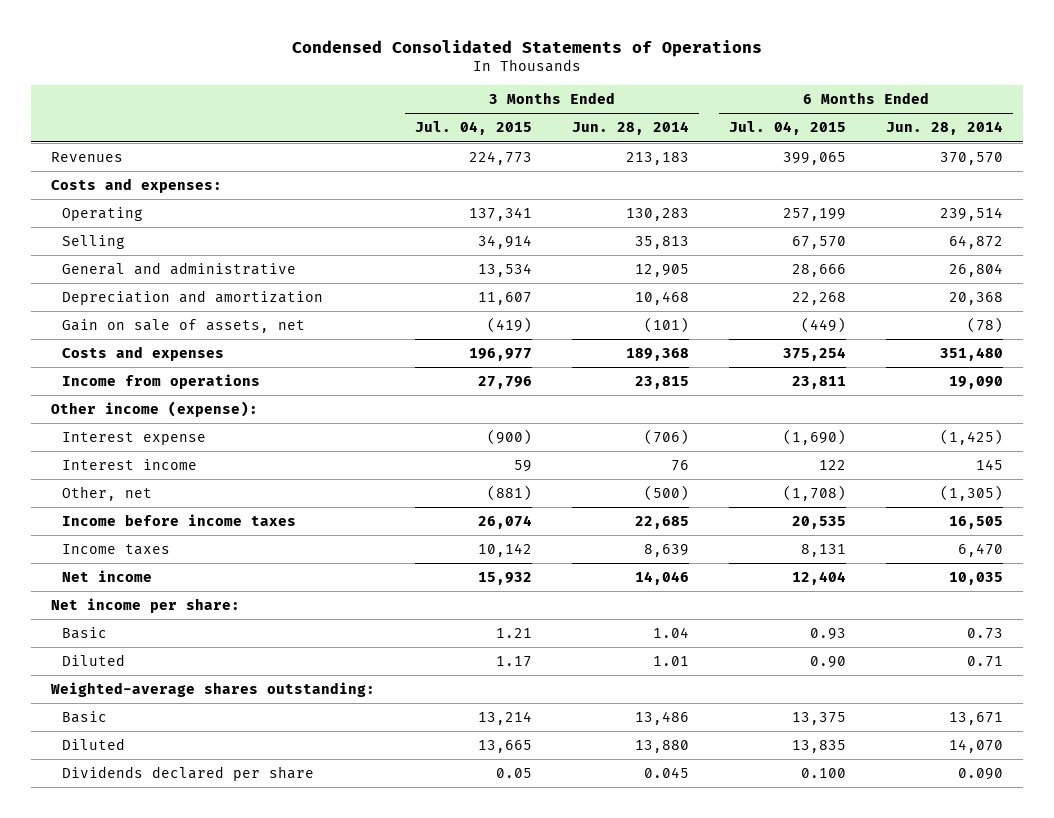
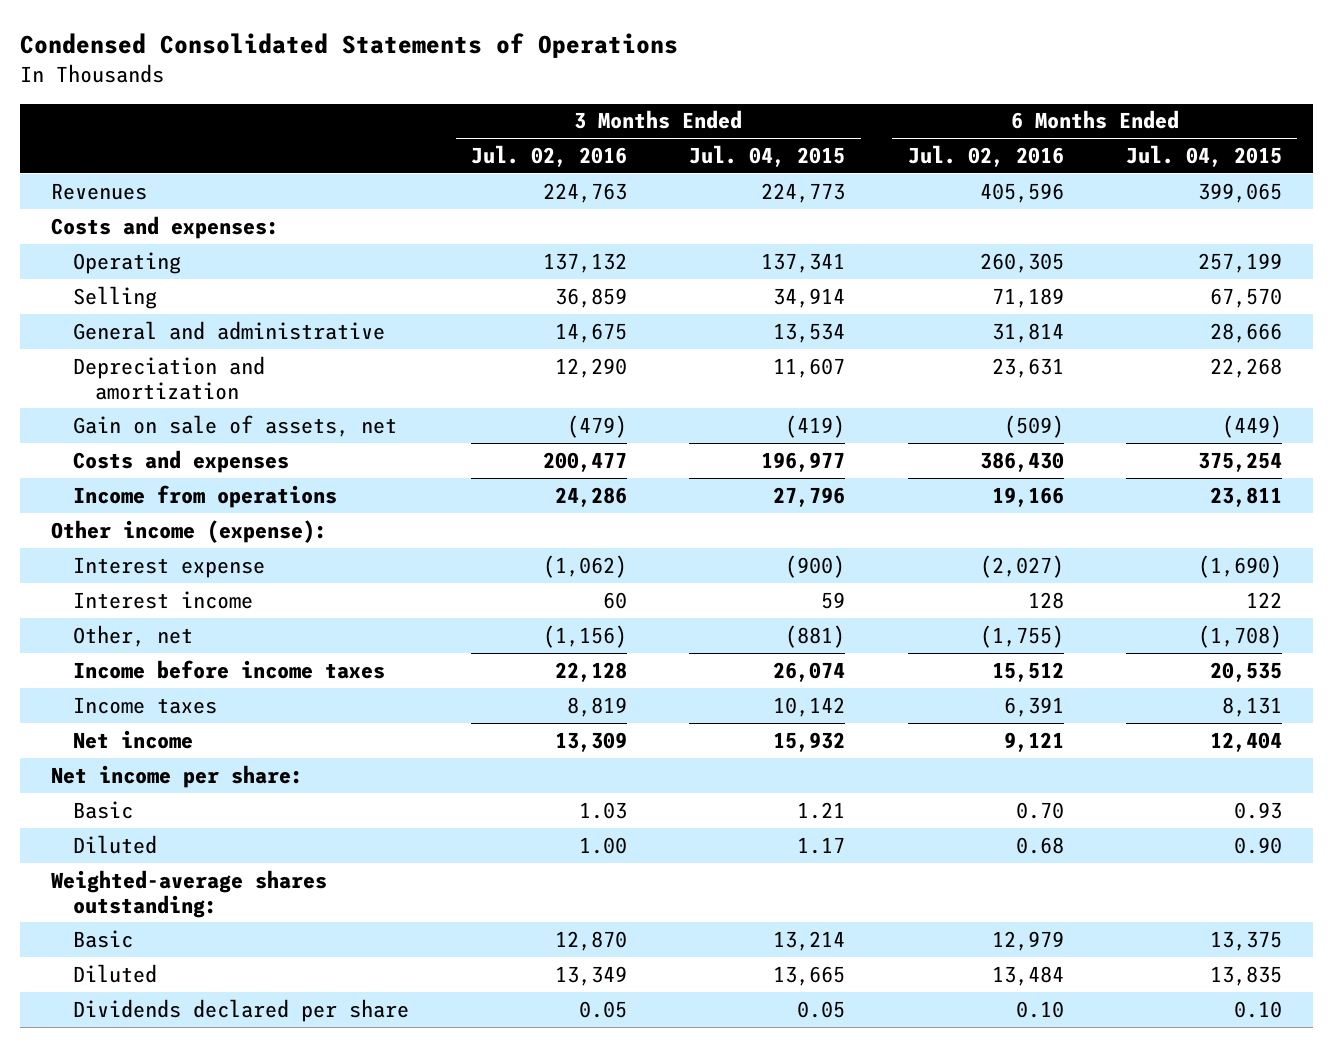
[571,121,689,136] Jun. 28, 2014 -> none
[885,121,1003,136] Jun. 28, 2014 -> none
none -> [471,144,628,167] Jul. 02, 2016
none -> [907,144,1064,167] Jul. 02, 2016
[800,767,846,778] 0.100 -> [1233,1000,1282,1018] 0.10

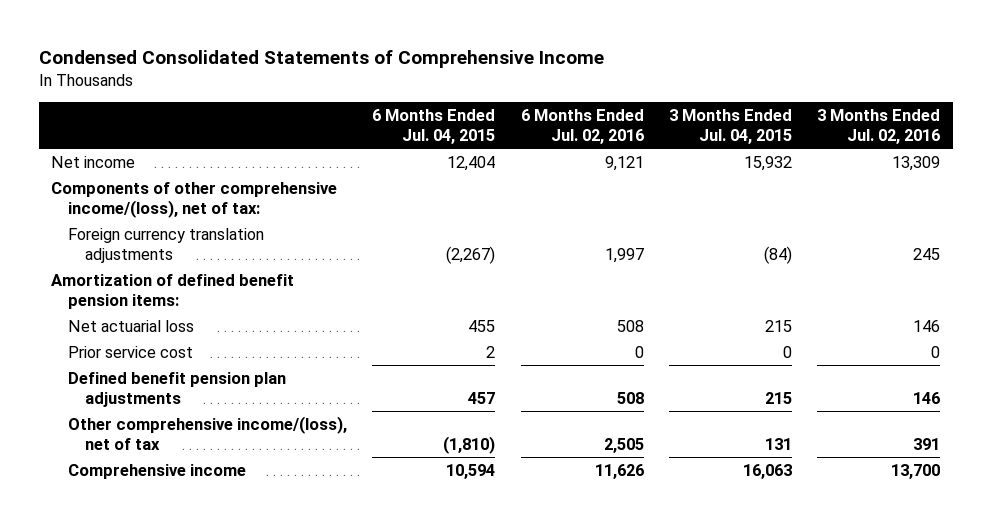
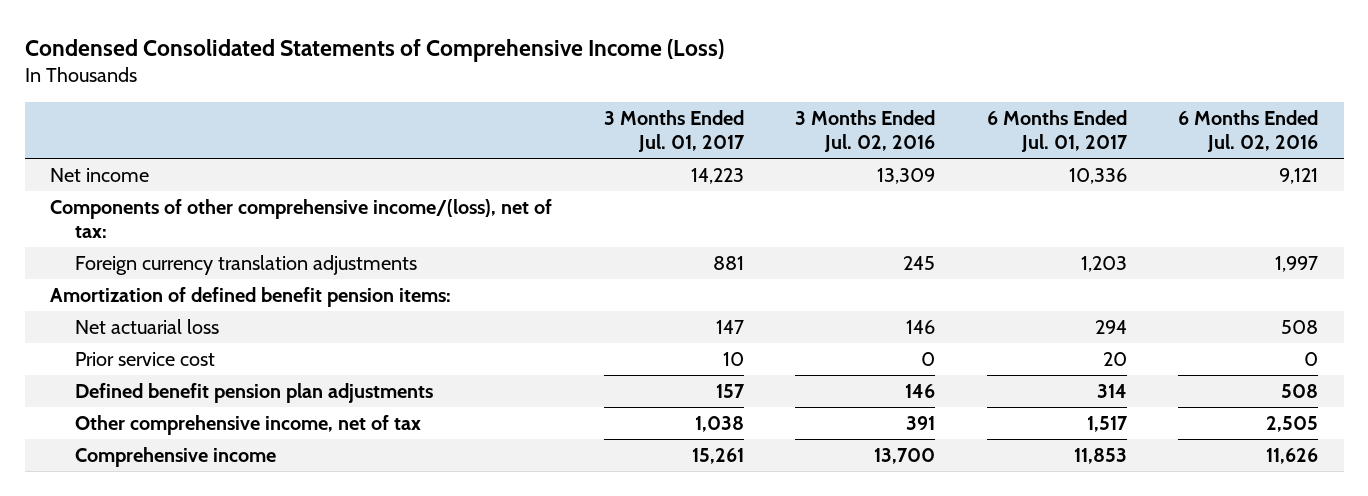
[38,49,604,68] Condensed Consolidated Statements of Comprehensive Income -> [24,38,724,62] Condensed Consolidated Statements of Comprehensive Income (Loss)
[372,108,496,145] 6 Months Ended Jul. 04, 2015 -> none
[668,108,792,145] 3 Months Ended Jul. 04, 2015 -> none
none -> [603,110,745,153] 3 Months Ended Jul. 01, 2017
none -> [986,110,1128,153] 6 Months Ended Jul. 01, 2017
[68,415,348,450] Other comprehensive income/(loss), net of tax -> [74,414,421,435] Other comprehensive income, net of tax

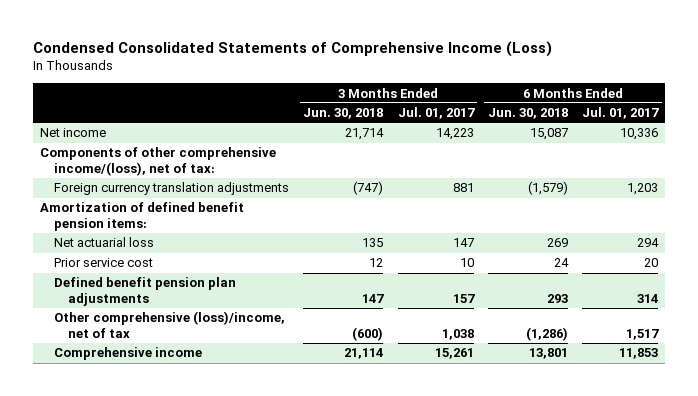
[795,110,936,153] 3 Months Ended Jul. 02, 2016 -> none
[1178,110,1319,153] 6 Months Ended Jul. 02, 2016 -> none
none -> [303,108,384,120] Jun. 30, 2018
none -> [487,108,568,120] Jun. 30, 2018
[74,414,421,435] Other comprehensive income, net of tax -> [53,311,285,339] Other comprehensive (loss)/income, net of tax

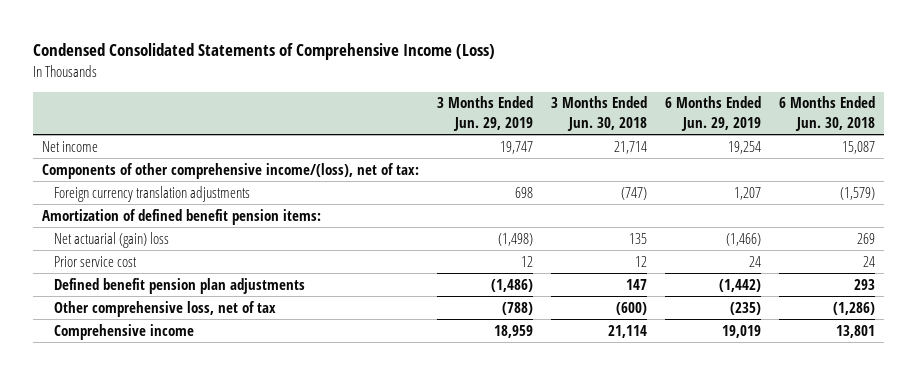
[397,107,475,120] Jul. 01, 2017 -> none
[582,107,660,120] Jul. 01, 2017 -> none
none -> [437,96,534,131] 3 Months Ended Jun. 29, 2019
none -> [665,96,762,131] 6 Months Ended Jun. 29, 2019
[53,237,154,248] Net actuarial loss -> [53,231,169,248] Net actuarial (gain) loss
[53,311,285,339] Other comprehensive (loss)/income, net of tax -> [53,300,276,317] Other comprehensive loss, net of tax

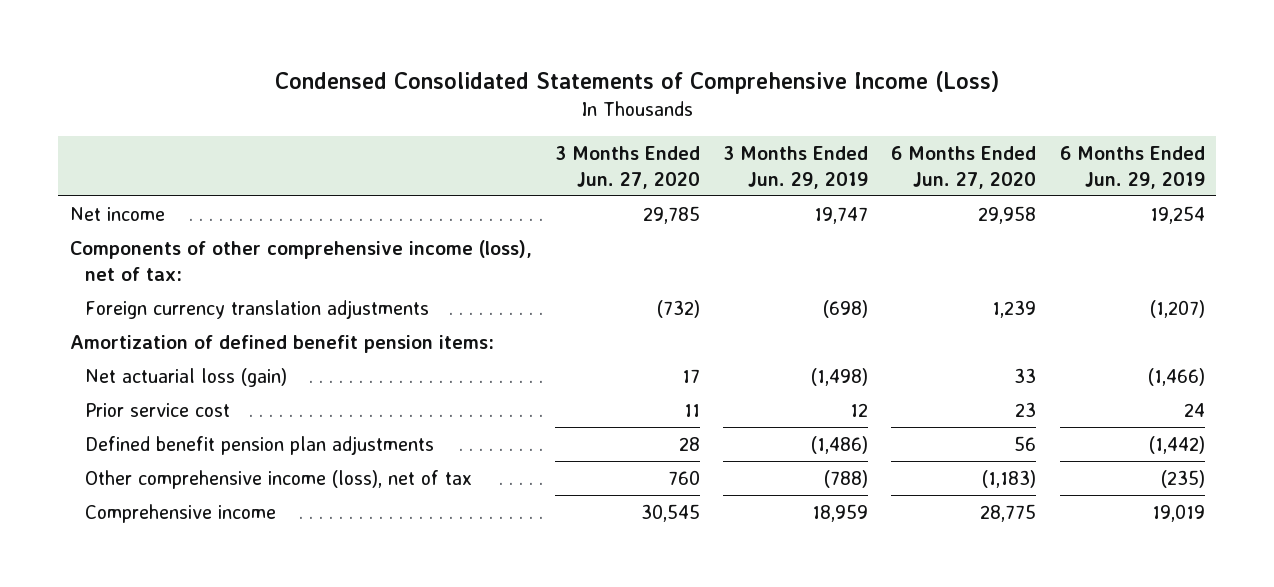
[551,96,648,131] 3 Months Ended Jun. 30, 2018 -> none
[779,96,876,131] 6 Months Ended Jun. 30, 2018 -> none
none -> [554,145,700,189] 3 Months Ended Jun. 27, 2020
none -> [891,145,1037,189] 6 Months Ended Jun. 27, 2020
[42,162,420,179] Components of other comprehensive income/(loss), net of tax: -> [69,239,532,281] Components of other comprehensive income (loss), net of tax:
[515,186,534,198] 698 -> [823,299,869,318] (698)
[734,186,762,200] 1,207 -> [1149,299,1205,318] (1,207)
[53,231,169,248] Net actuarial (gain) loss -> [84,367,287,387] Net actuarial loss (gain)
[53,300,276,317] Other comprehensive loss, net of tax -> [84,469,472,489] Other comprehensive income (loss), net of tax

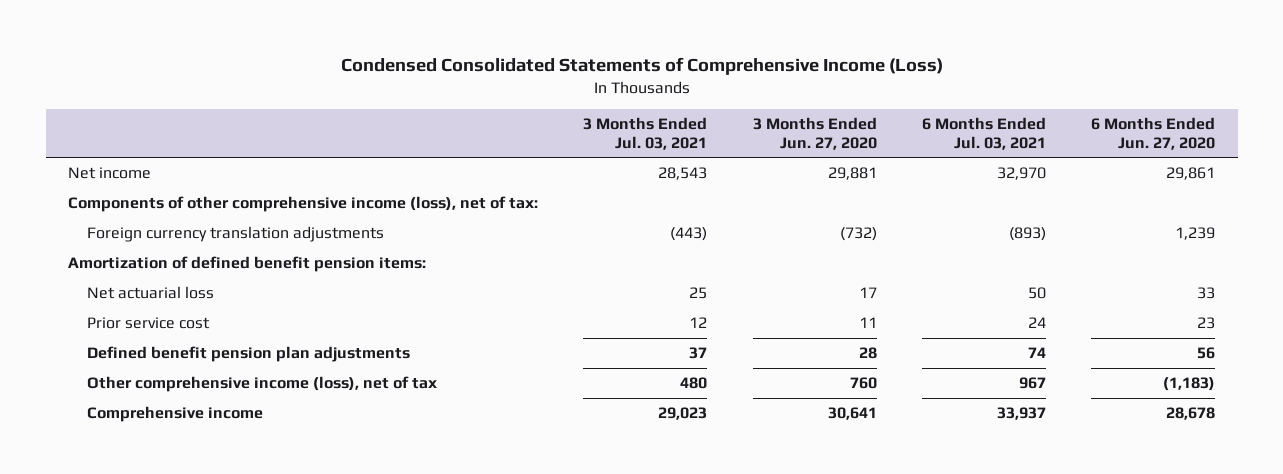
[723,145,869,189] 3 Months Ended Jun. 29, 2019 -> none
[1059,145,1205,189] 6 Months Ended Jun. 29, 2019 -> none
none -> [583,116,708,150] 3 Months Ended Jul. 03, 2021
none -> [921,116,1046,150] 6 Months Ended Jul. 03, 2021
[642,205,700,224] 29,785 -> [827,167,877,181] 29,881
[978,205,1037,224] 29,958 -> [1165,167,1215,181] 29,861
[84,367,287,387] Net actuarial loss (gain) -> [87,286,215,300] Net actuarial loss
[640,503,700,522] 30,545 -> [827,407,877,421] 30,641
[980,503,1037,522] 28,775 -> [1165,407,1215,421] 28,678

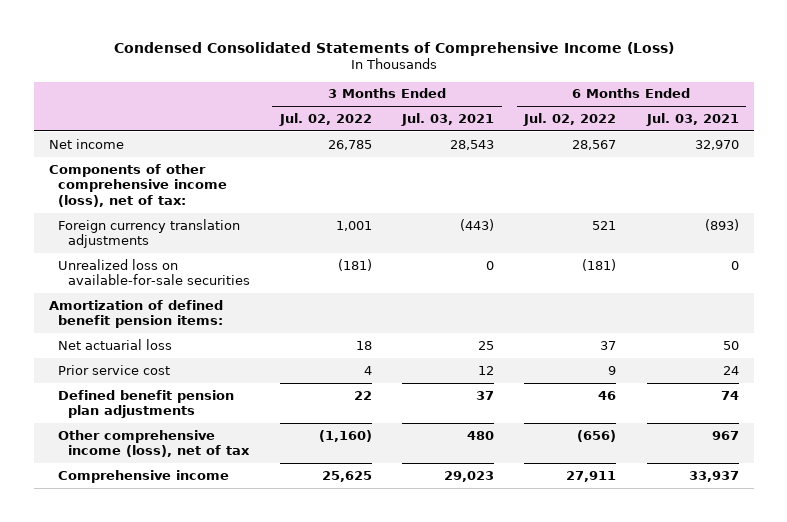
[752,116,877,150] 3 Months Ended Jun. 27, 2020 -> none
[1090,116,1215,150] 6 Months Ended Jun. 27, 2020 -> none
none -> [278,112,372,126] Jul. 02, 2022
none -> [523,112,617,126] Jul. 02, 2022
none -> [58,258,250,286] Unrealized loss on available-for-sale securities

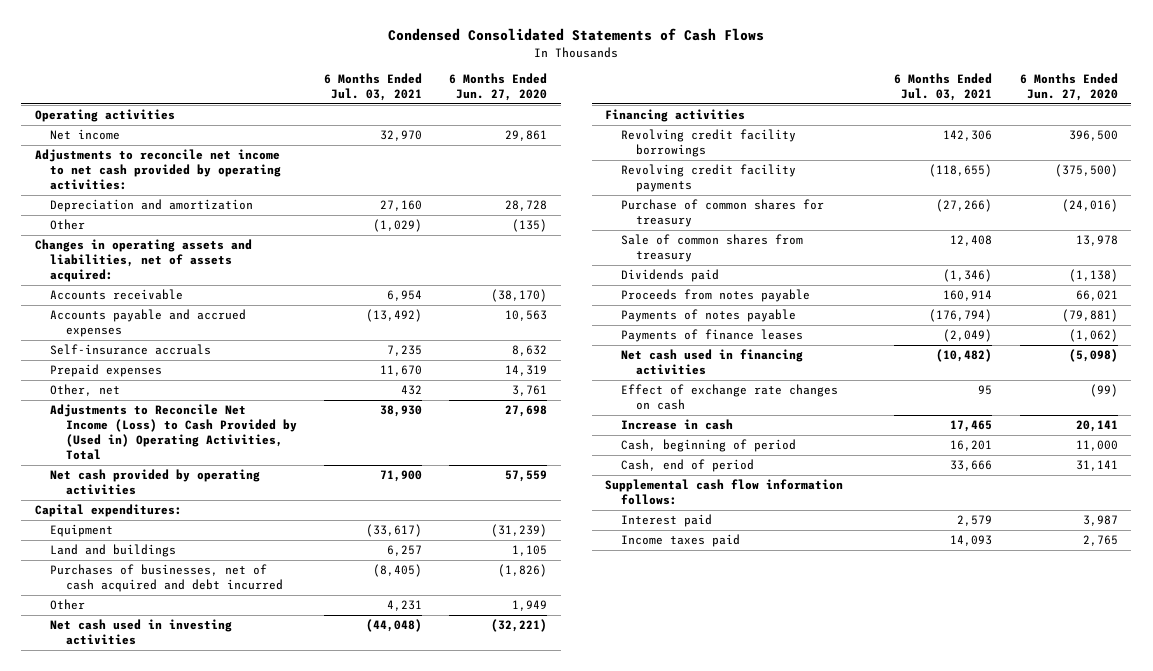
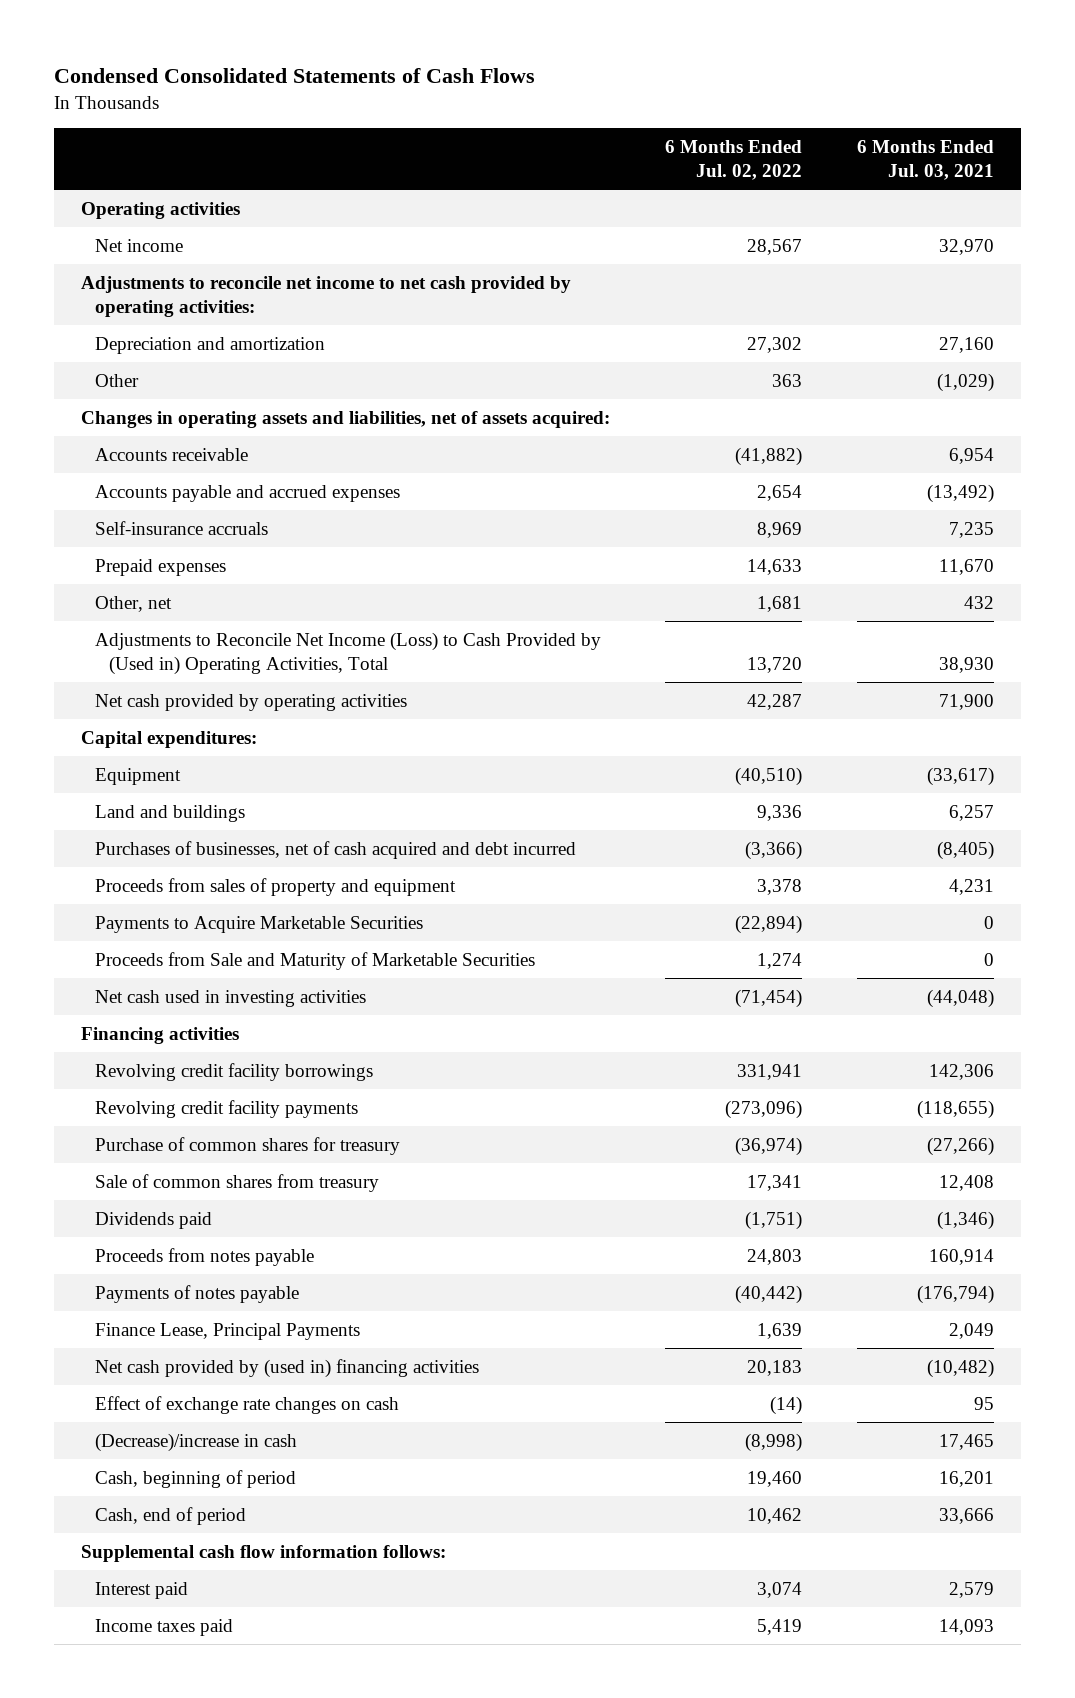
[449,73,548,102] 6 Months Ended Jun. 27, 2020 -> none
none -> [664,139,802,180] 6 Months Ended Jul. 02, 2022
[50,599,86,611] Other -> [95,877,457,896] Proceeds from sales of property and equipment
none -> [95,915,424,933] Payments to Acquire Marketable Securities
none -> [95,951,536,970] Proceeds from Sale and Maturity of Marketable Securities
[620,329,803,343] Payments of finance leases -> none
none -> [95,1322,361,1340] Finance Lease, Principal Payments
[620,349,803,376] Net cash used in financing activities -> [95,1358,480,1378] Net cash provided by (used in) financing activities
[620,419,733,431] Increase in cash -> [95,1432,298,1452] (Decrease)/increase in cash

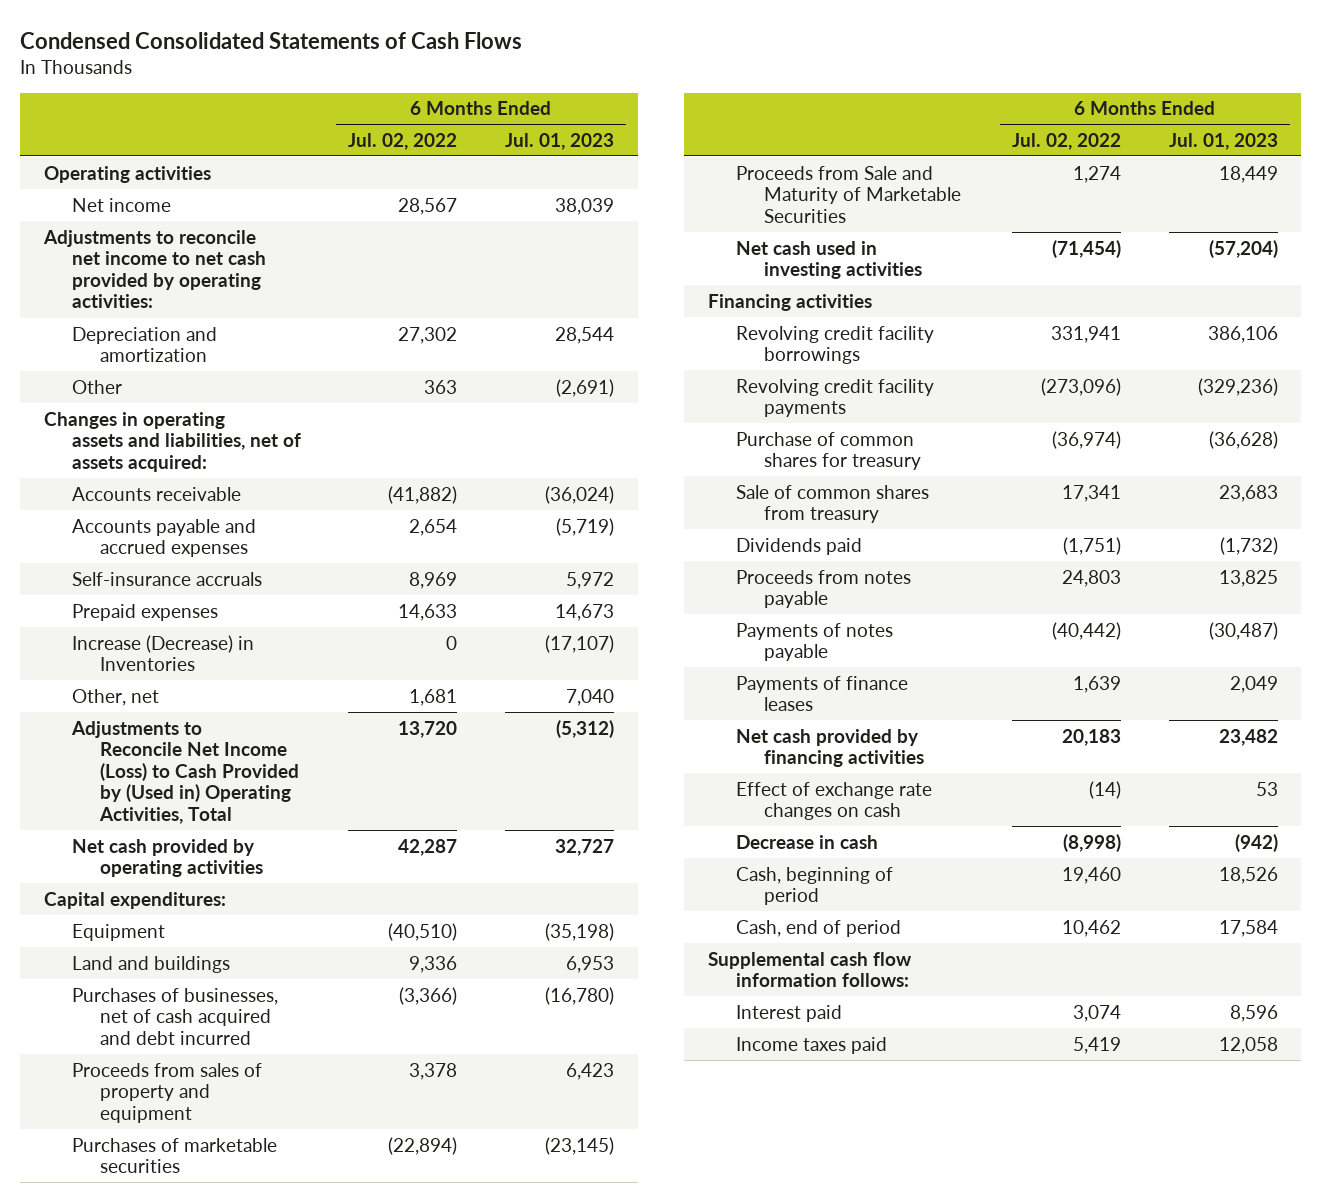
[856,139,994,180] 6 Months Ended Jul. 03, 2021 -> none
none -> [504,132,614,150] Jul. 01, 2023
none -> [71,634,254,672] Increase (Decrease) in Inventories
[95,915,424,933] Payments to Acquire Marketable Securities -> [71,1137,277,1174] Purchases of marketable securities
[95,1322,361,1340] Finance Lease, Principal Payments -> [735,675,908,712] Payments of finance leases
[95,1358,480,1378] Net cash provided by (used in) financing activities -> [735,728,924,768] Net cash provided by financing activities
[95,1432,298,1452] (Decrease)/increase in cash -> [735,834,878,849] Decrease in cash

